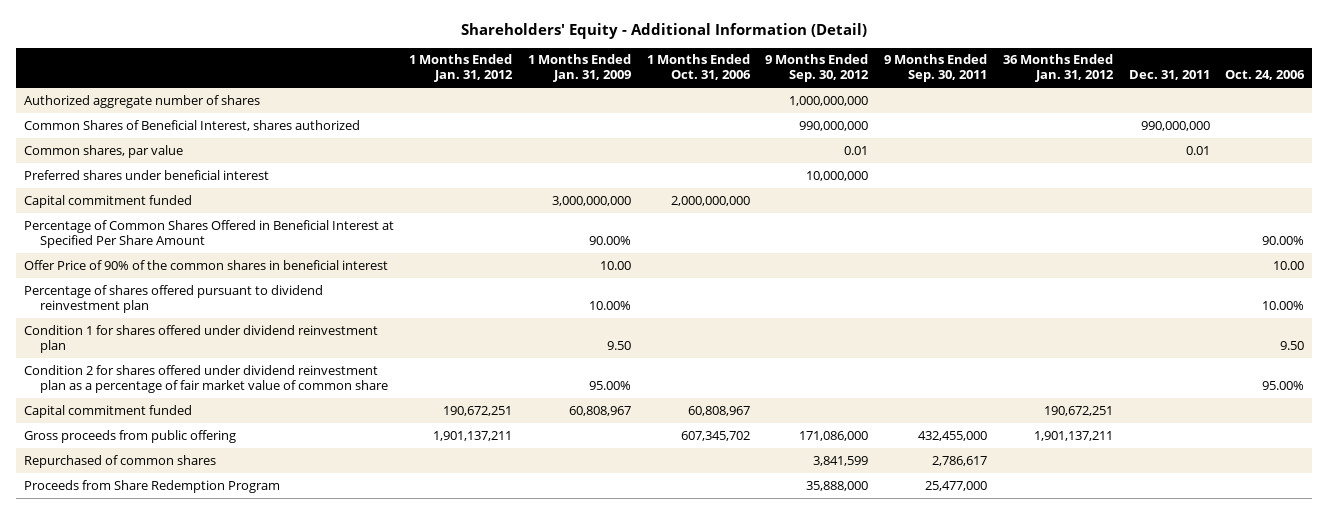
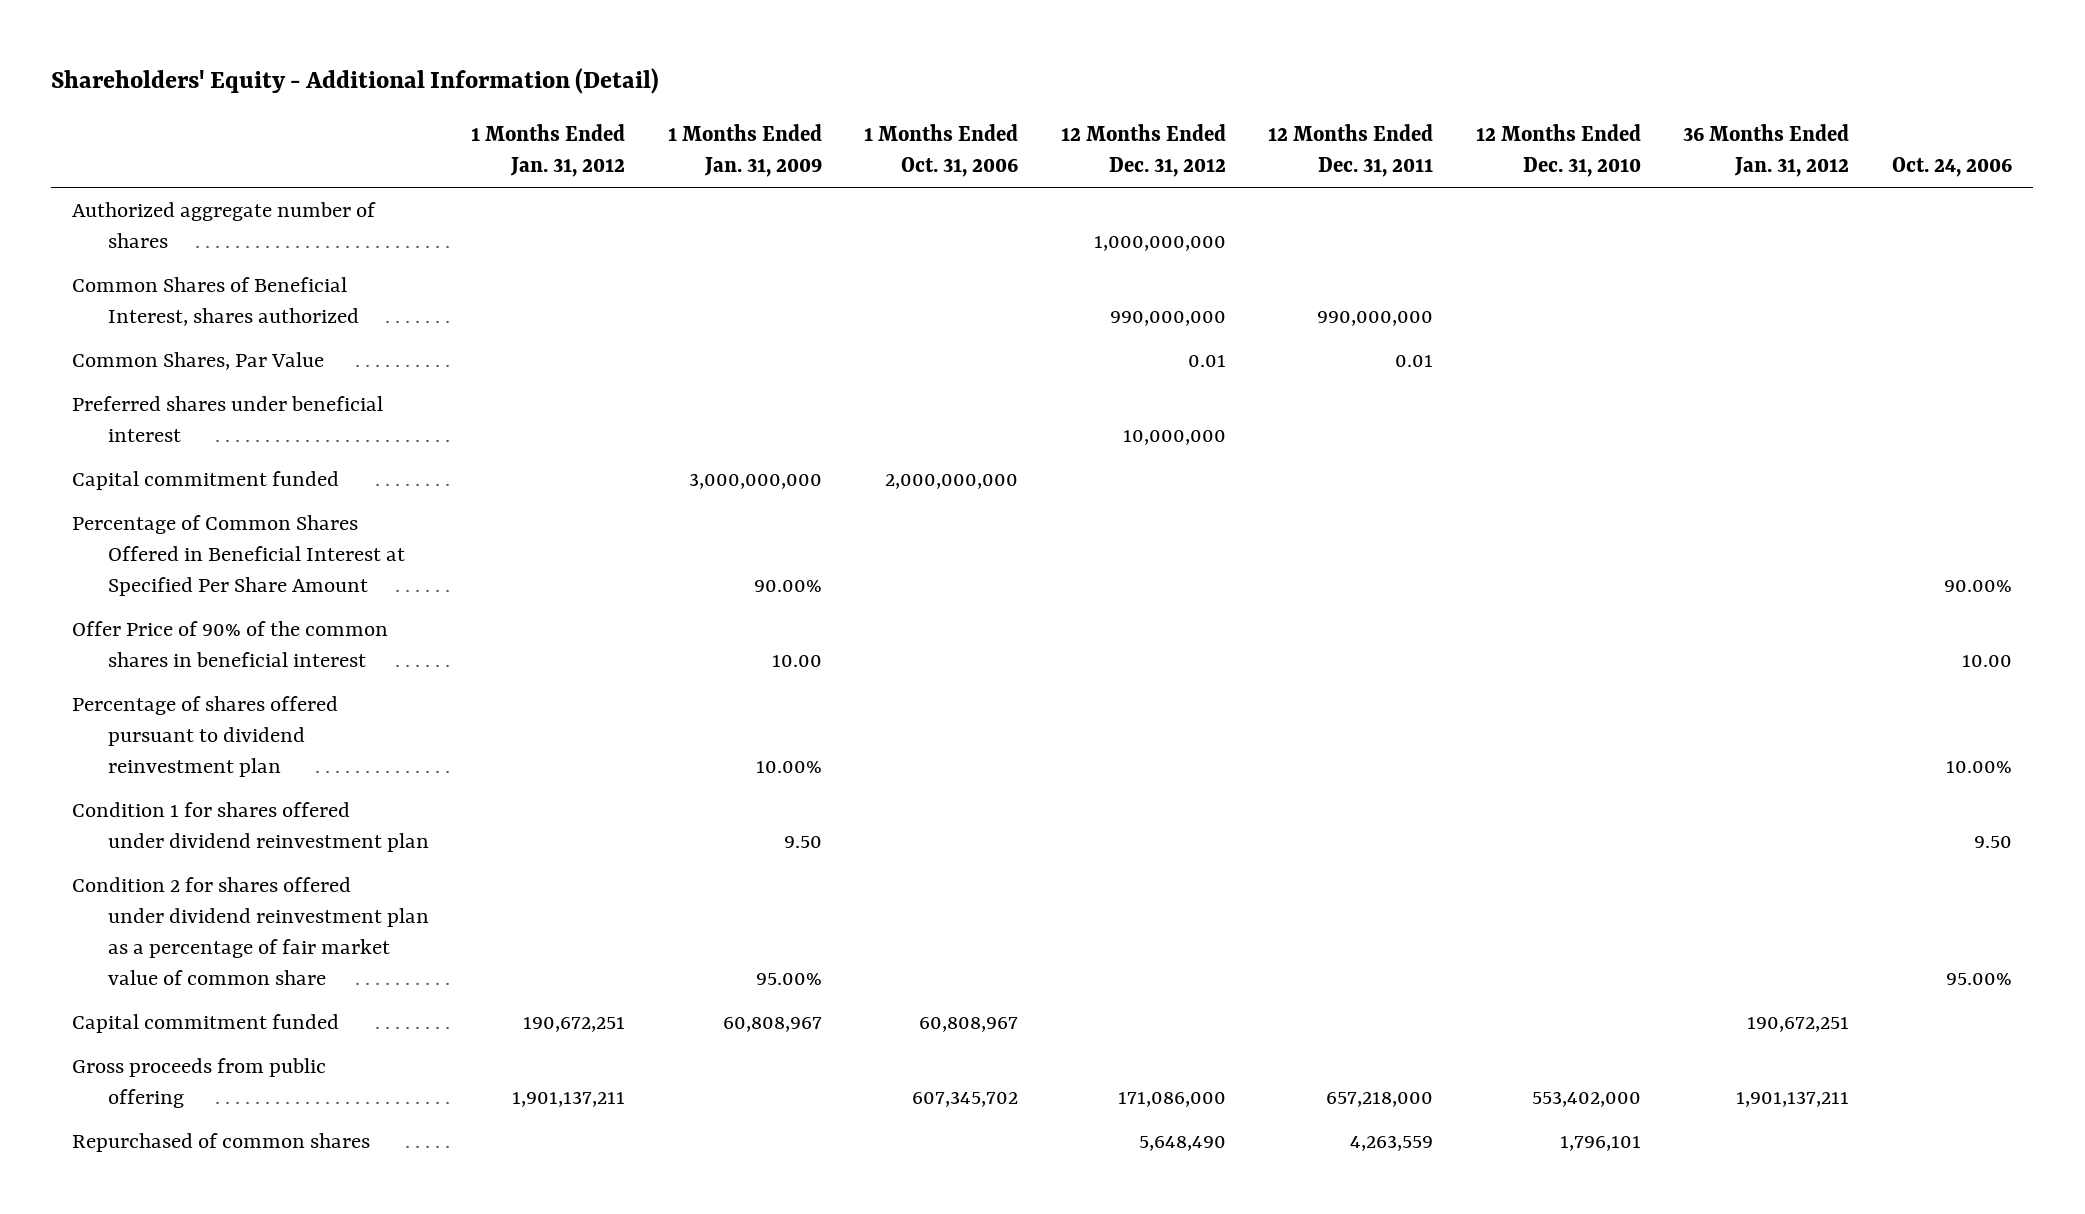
[765,54,870,83] 9 Months Ended Sep. 30, 2012 -> none
[884,54,988,83] 9 Months Ended Sep. 30, 2011 -> none
[1128,70,1210,81] Dec. 31, 2011 -> none
none -> [1060,124,1226,178] 12 Months Ended Dec. 31, 2012
none -> [1268,124,1434,178] 12 Months Ended Dec. 31, 2011
none -> [1475,124,1641,178] 12 Months Ended Dec. 31, 2010
[23,144,183,158] Common shares, par value -> [72,351,325,370] Common Shares, Par Value
[23,479,280,493] Proceeds from Share Redemption Program -> none

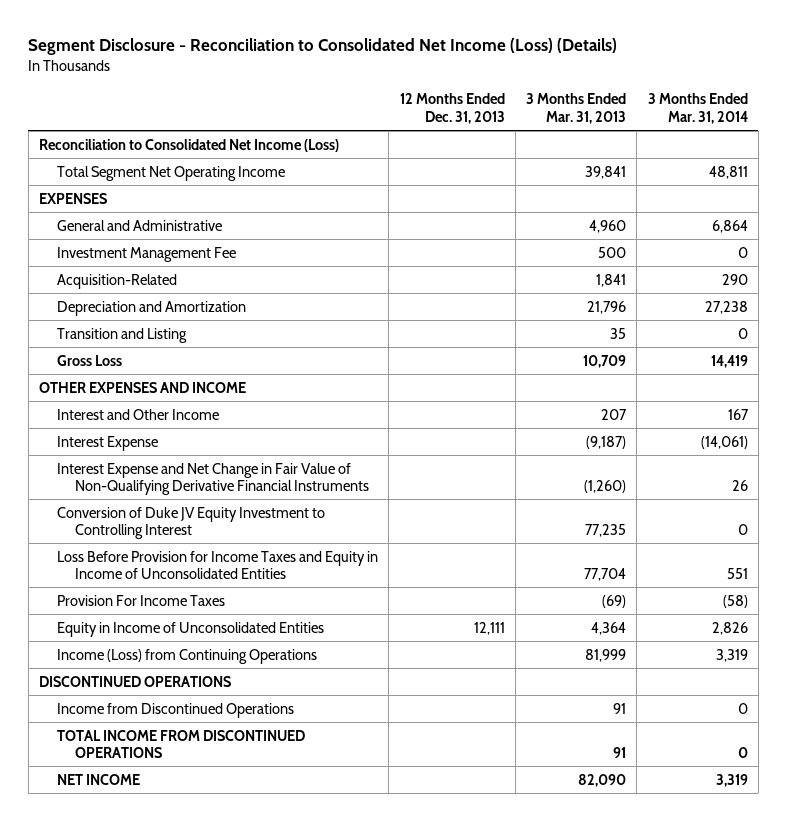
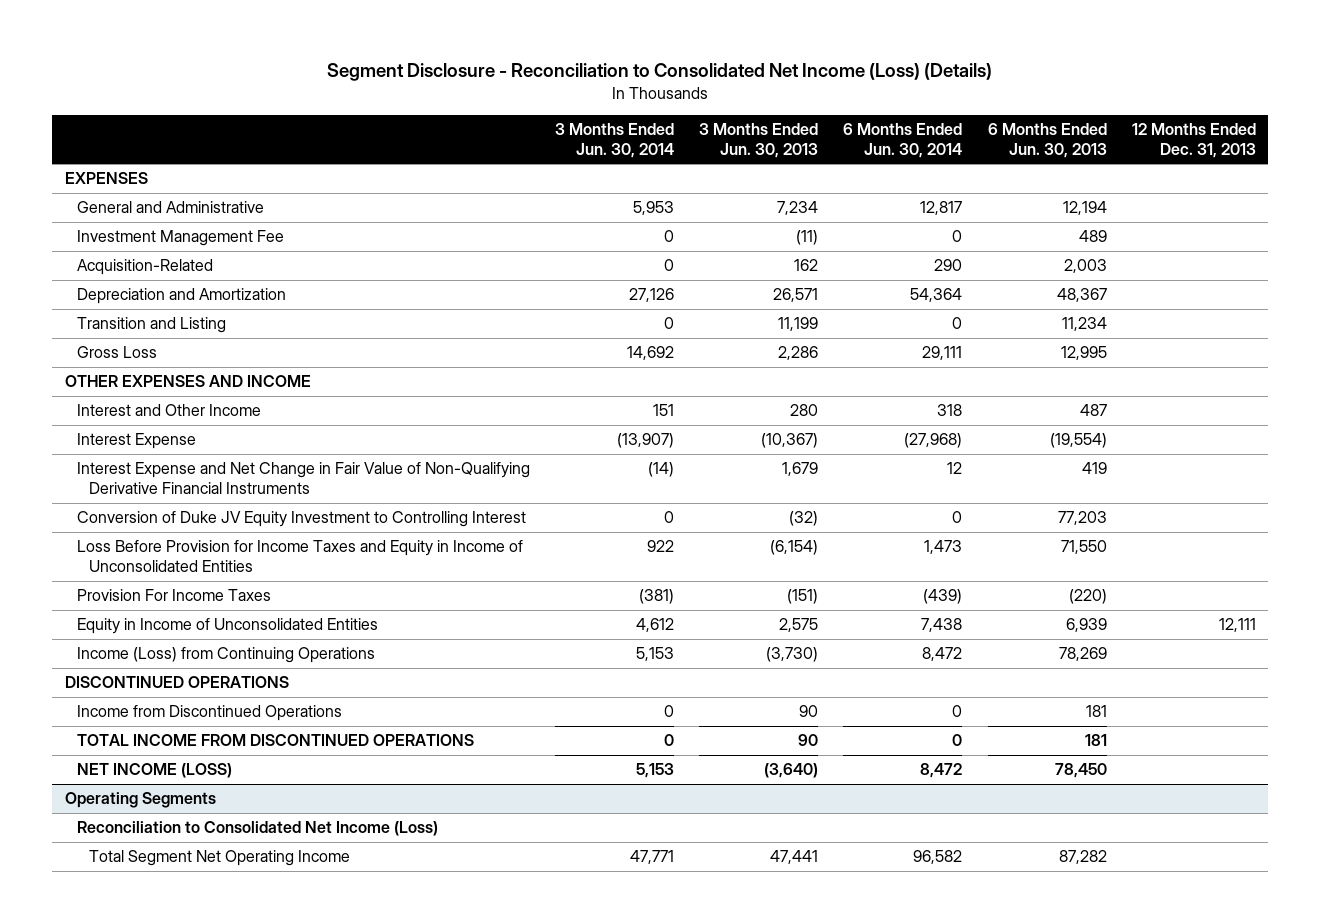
[526,93,627,124] 3 Months Ended Mar. 31, 2013 -> none
[647,93,748,124] 3 Months Ended Mar. 31, 2014 -> none
none -> [555,123,675,158] 3 Months Ended Jun. 30, 2014
none -> [699,123,819,158] 3 Months Ended Jun. 30, 2013
none -> [843,123,963,158] 6 Months Ended Jun. 30, 2014
none -> [987,123,1107,158] 6 Months Ended Jun. 30, 2013
[39,138,340,152] Reconciliation to Consolidated Net Income (Loss) -> none
[57,165,286,181] Total Segment Net Operating Income -> none
[57,773,141,785] NET INCOME -> [77,763,233,779] NET INCOME (LOSS)
none -> [64,792,216,809] Operating Segments
none -> [77,821,439,837] Reconciliation to Consolidated Net Income (Loss)
none -> [89,850,351,867] Total Segment Net Operating Income

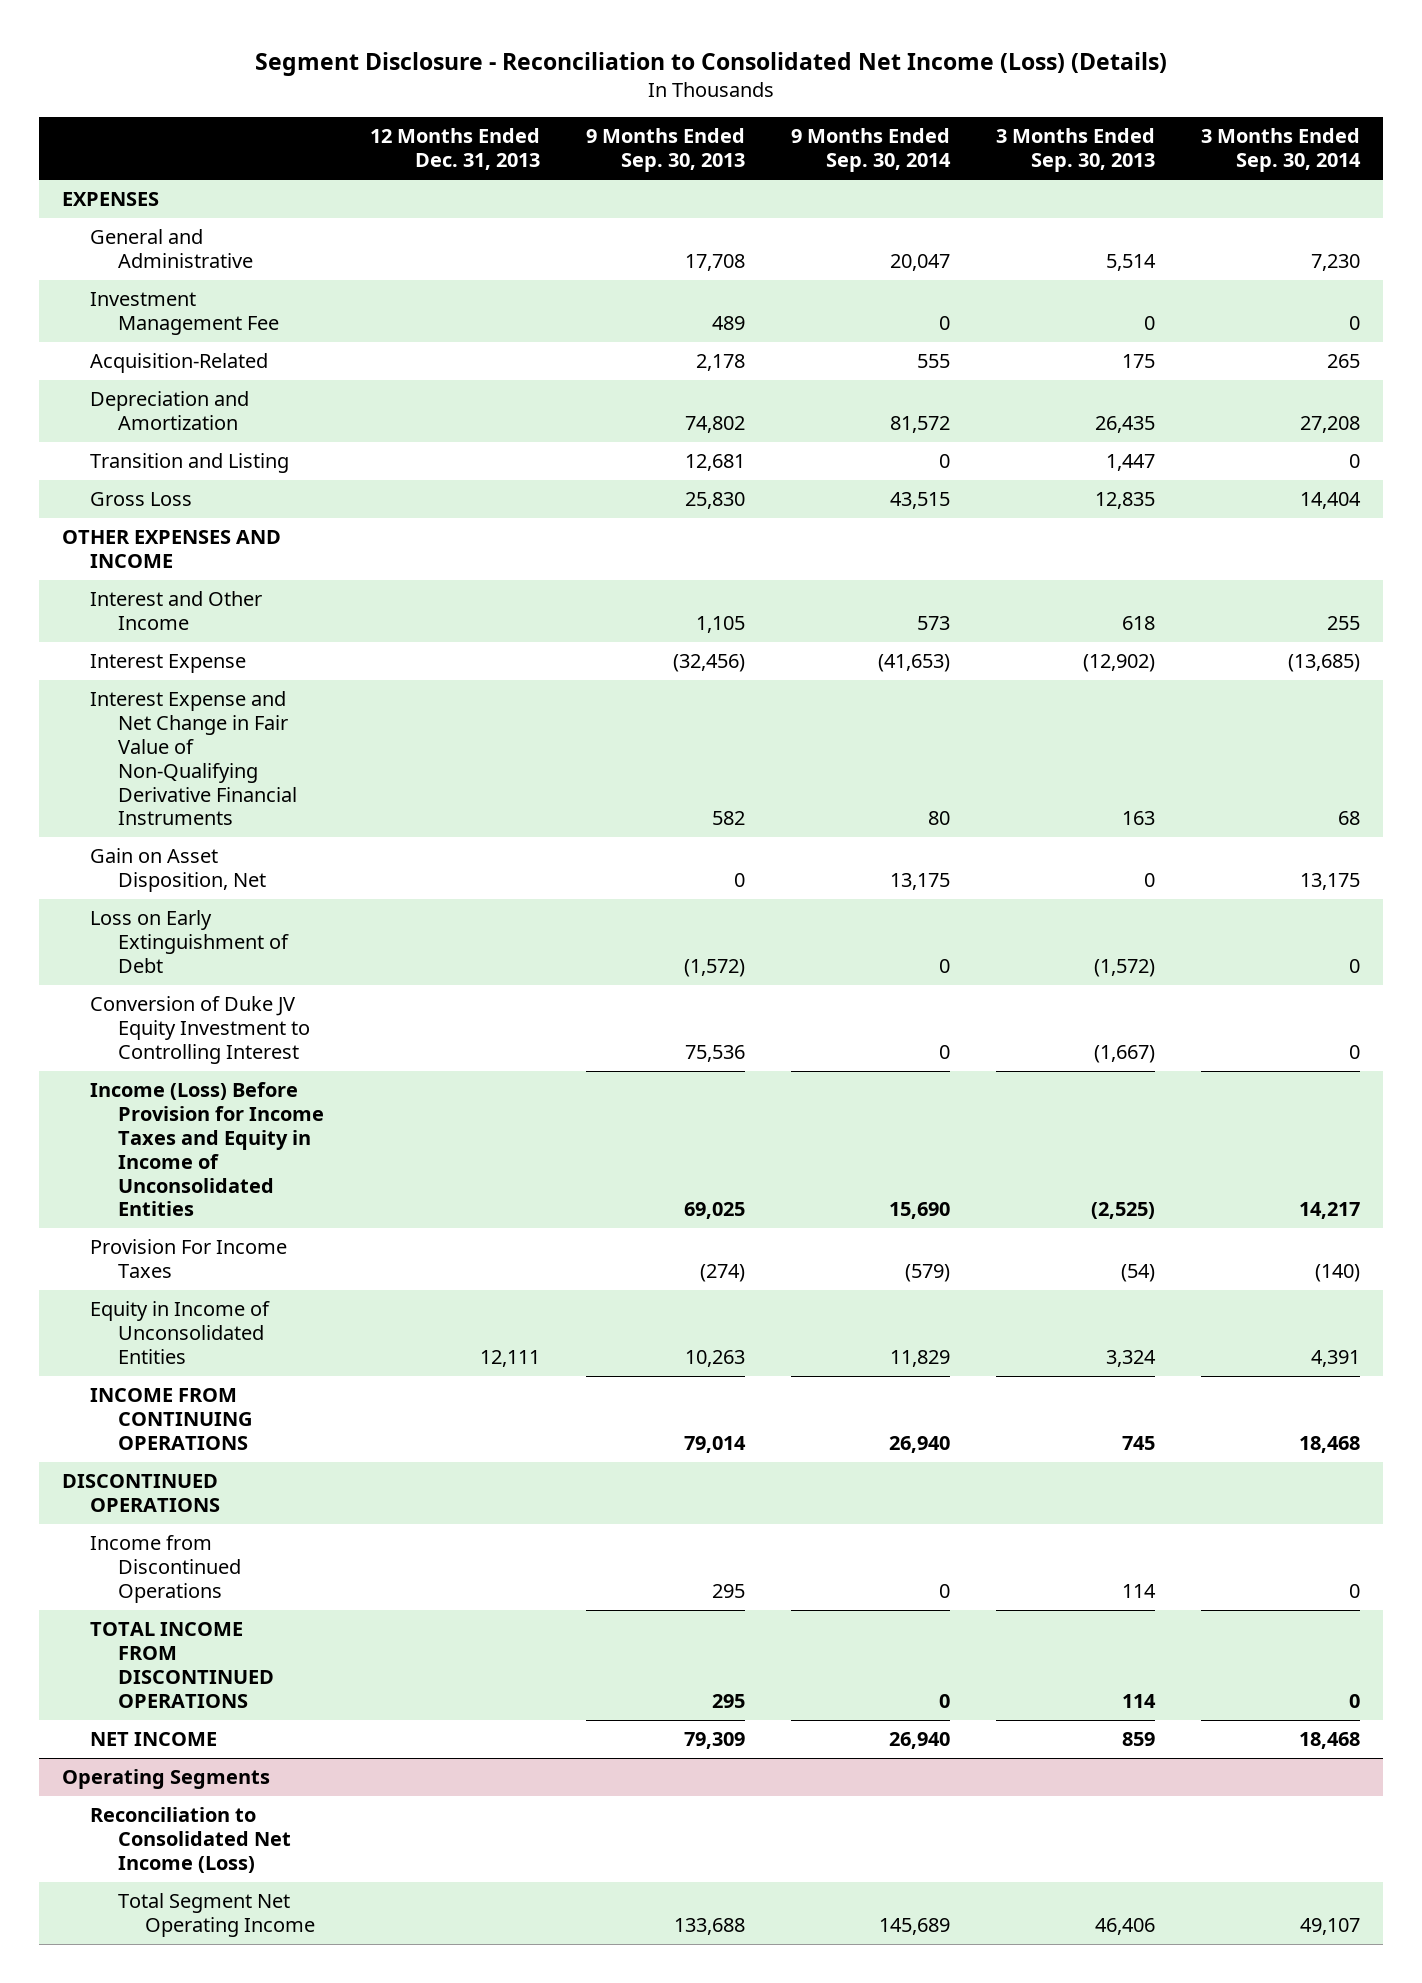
[555,123,675,158] 3 Months Ended Jun. 30, 2014 -> none
[699,123,819,158] 3 Months Ended Jun. 30, 2013 -> none
[843,123,963,158] 6 Months Ended Jun. 30, 2014 -> none
[987,123,1107,158] 6 Months Ended Jun. 30, 2013 -> none
none -> [585,128,745,173] 9 Months Ended Sep. 30, 2013
none -> [790,128,951,173] 9 Months Ended Sep. 30, 2014
none -> [995,128,1155,173] 3 Months Ended Sep. 30, 2013
none -> [1200,128,1361,173] 3 Months Ended Sep. 30, 2014
none -> [89,848,266,893] Gain on Asset Disposition, Net
none -> [89,910,289,974] Loss on Early Extinguishment of Debt
[77,540,524,572] Loss Before Provision for Income Taxes and Equity in Income of Unconsolidated Entities -> [89,1082,324,1217] Income (Loss) Before Provision for Income Taxes and Equity in Income of Unconsolidated Entities
[77,647,376,664] Income (Loss) from Continuing Operations -> [89,1388,252,1451] INCOME FROM CONTINUING OPERATIONS
[77,763,233,779] NET INCOME (LOSS) -> [89,1732,217,1747] NET INCOME

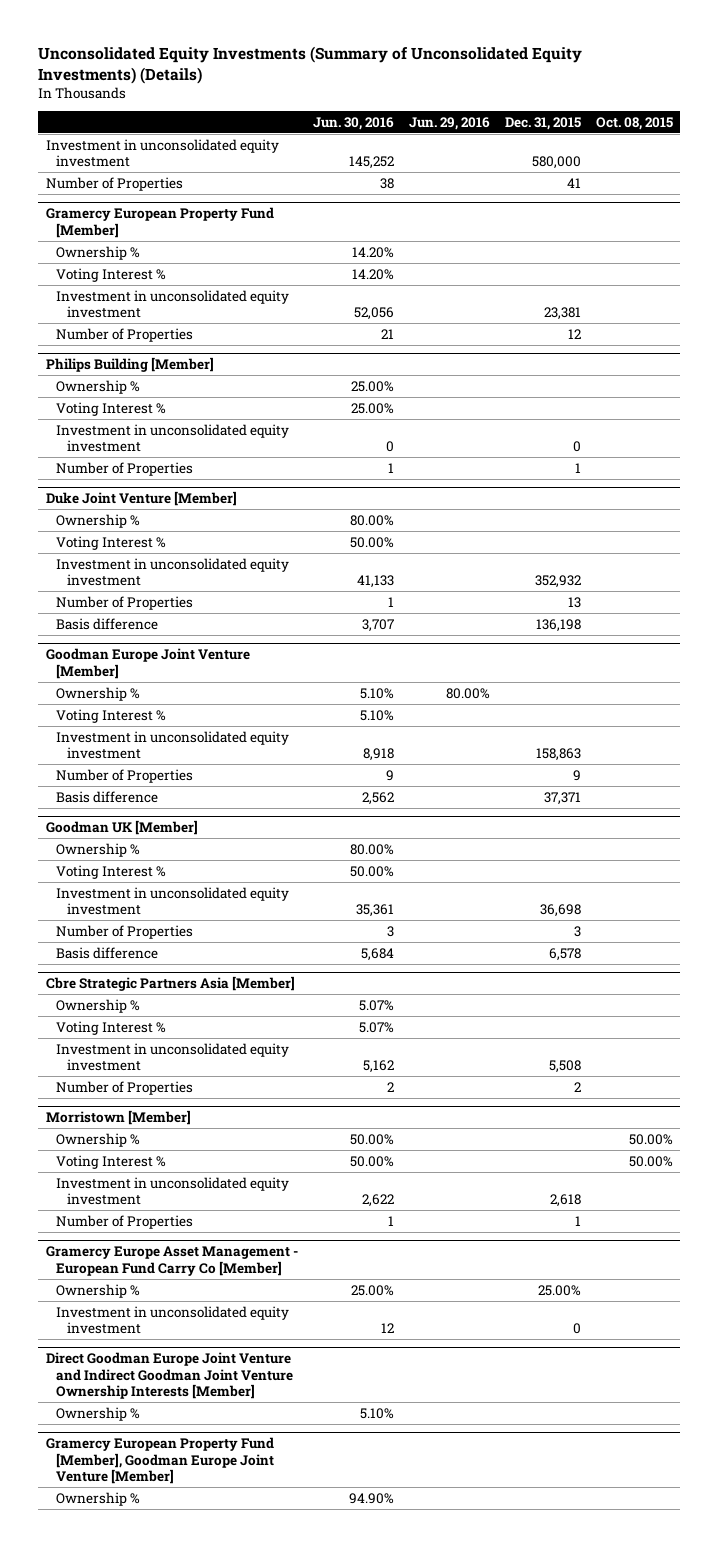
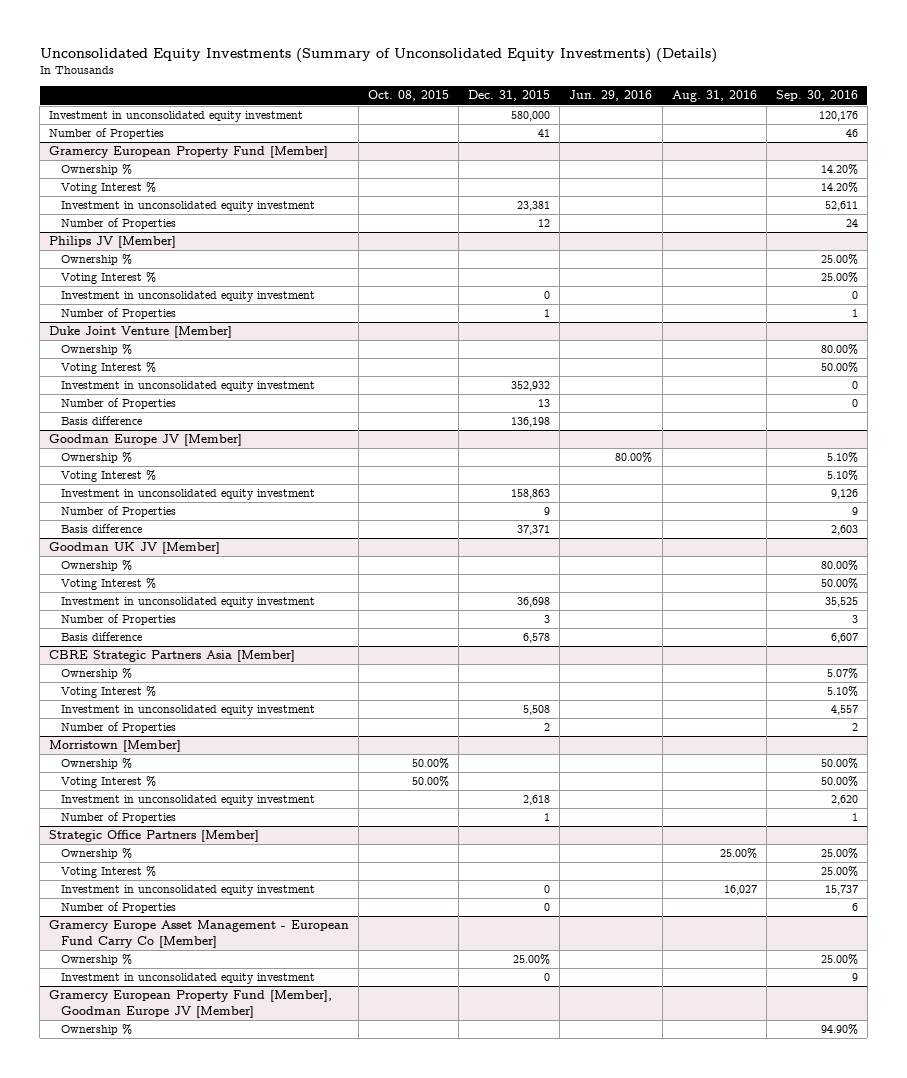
[312,116,394,130] Jun. 30, 2016 -> none
none -> [671,90,757,103] Aug. 31, 2016
none -> [775,90,858,102] Sep. 30, 2016
[45,356,214,372] Philips Building [Member] -> [49,236,177,249] Philips JV [Member]
[45,647,250,679] Goodman Europe Joint Venture [Member] -> [49,434,243,447] Goodman Europe JV [Member]
[45,819,198,835] Goodman UK [Member] -> [49,542,221,555] Goodman UK JV [Member]
[45,975,295,991] Cbre Strategic Partners Asia [Member] -> [49,650,296,663] CBRE Strategic Partners Asia [Member]
none -> [49,830,260,843] Strategic Office Partners [Member]
none -> [61,848,133,860] Ownership %
none -> [61,866,157,879] Voting Interest %
none -> [61,885,316,897] Investment in unconsolidated equity investment
none -> [61,902,177,914] Number of Properties
[45,1351,294,1400] Direct Goodman Europe Joint Venture and Indirect Goodman Joint Venture Ownership Interests [Member] -> none
[56,1406,141,1421] Ownership % -> none
[45,1436,275,1485] Gramercy European Property Fund [Member], Goodman Europe Joint Venture [Member] -> [49,990,333,1018] Gramercy European Property Fund [Member], Goodman Europe JV [Member]

